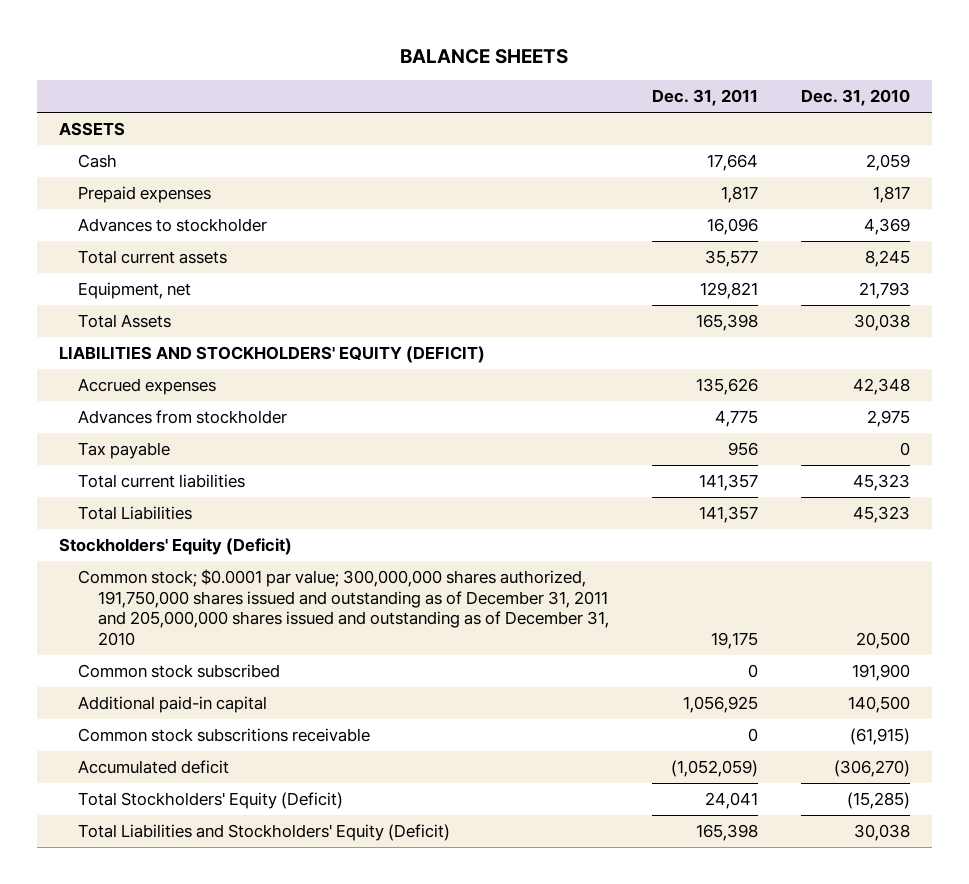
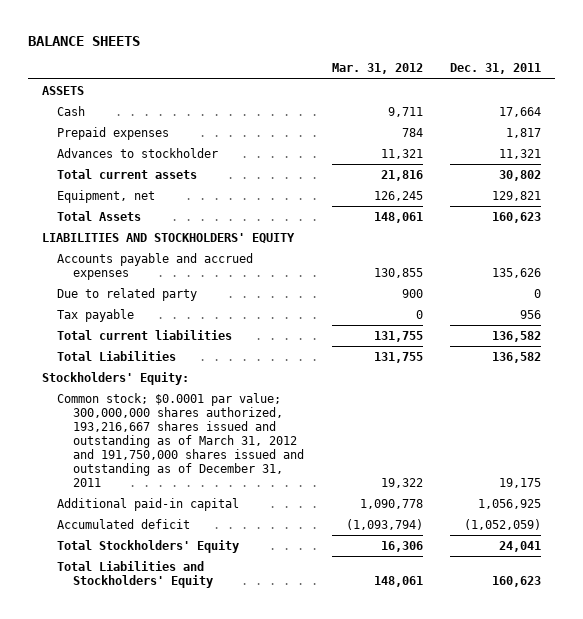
[801,89,911,107] Dec. 31, 2010 -> none
none -> [331,63,423,75] Mar. 31, 2012
[707,218,759,236] 16,096 -> [498,148,541,159] 11,321
[705,250,759,268] 35,577 -> [498,169,541,181] 30,802
[78,410,288,425] Advances from stockholder -> none
[696,314,759,332] 165,398 -> [491,211,541,223] 160,623
[58,346,485,364] LIABILITIES AND STOCKHOLDERS' EQUITY (DEFICIT) -> [41,232,295,243] LIABILITIES AND STOCKHOLDERS' EQUITY
[78,378,217,396] Accrued expenses -> [57,252,254,280] Accounts payable and accrued expenses
none -> [57,287,198,301] Due to related party
[78,664,281,679] Common stock subscribed -> none
[699,474,759,492] 141,357 -> [491,330,541,342] 136,582
[699,506,759,524] 141,357 -> [491,351,541,363] 136,582
[58,538,292,556] Stockholders' Equity (Deficit) -> [41,371,189,385] Stockholders' Equity:
[78,569,609,646] Common stock; $0.0001 par value; 300,000,000 shares authorized, 191,750,000 shares issued and outstanding as of December 31, 2011 and 205,000,000 shares issued and outstanding as of December 31, 2010 -> [57,392,305,488] Common stock; $0.0001 par value; 300,000,000 shares authorized, 193,216,667 shares issued and outstanding as of March 31, 2012 and 191,750,000 shares issued and outstanding as of December 31, 2011
[78,728,371,743] Common stock subscritions receivable -> none
[78,792,344,810] Total Stockholders' Equity (Deficit) -> [57,539,240,553] Total Stockholders' Equity
[78,824,451,842] Total Liabilities and Stockholders' Equity (Deficit) -> [57,560,214,588] Total Liabilities and Stockholders' Equity
[696,824,759,842] 165,398 -> [491,575,541,587] 160,623

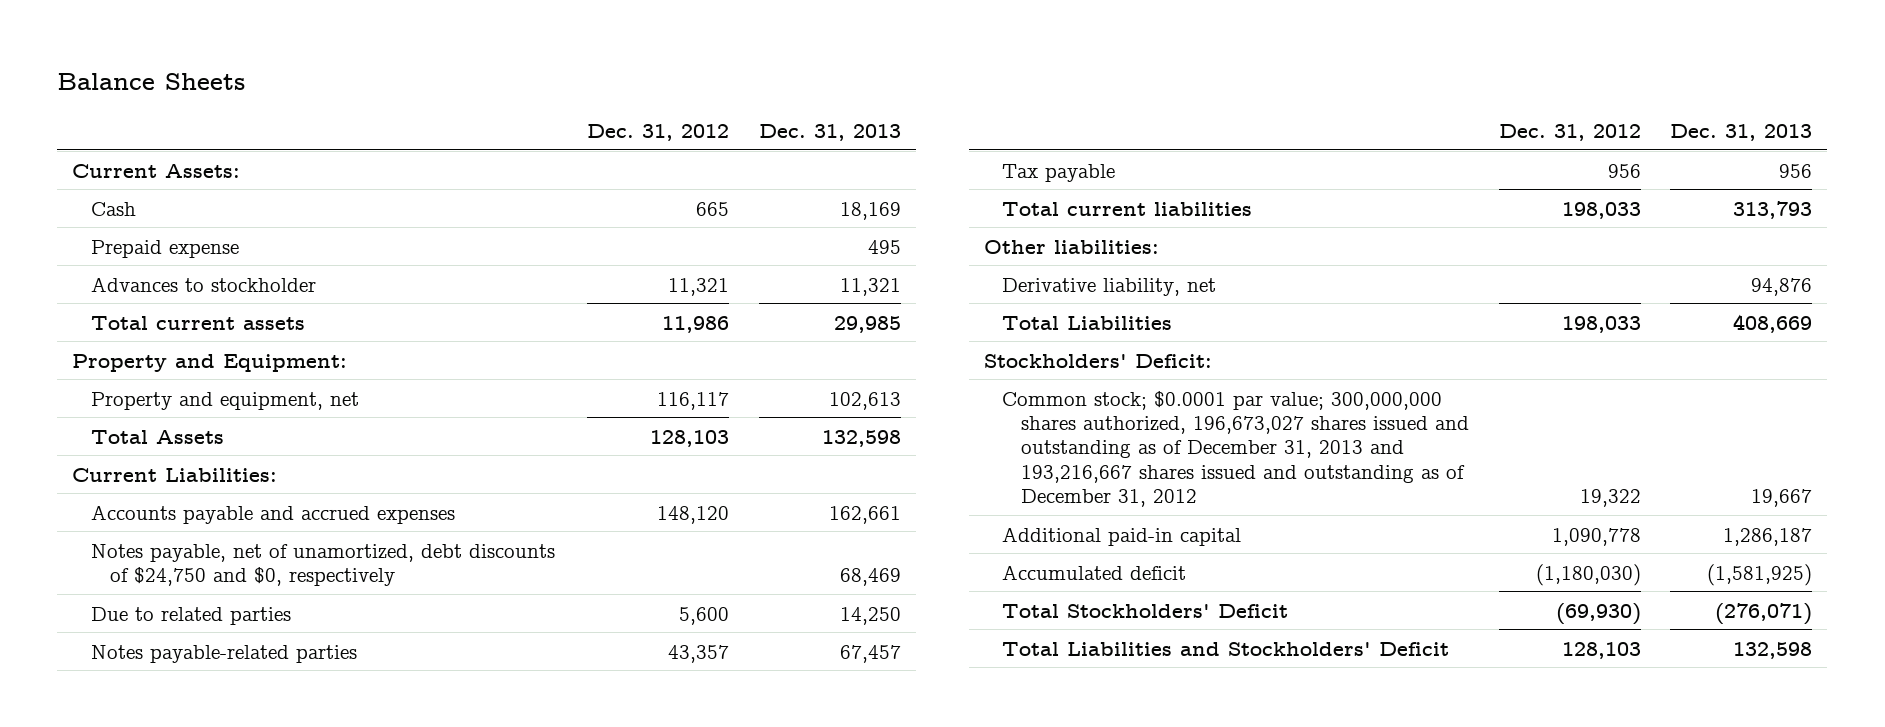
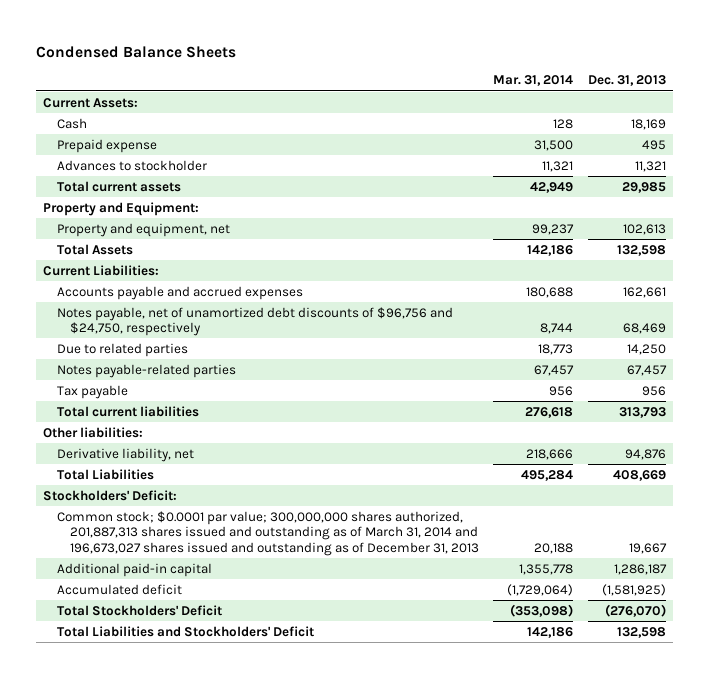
[57,73,246,91] Balance Sheets -> [35,45,236,58] Condensed Balance Sheets
[587,123,730,141] Dec. 31, 2012 -> none
none -> [493,75,574,87] Mar. 31, 2014
[90,543,555,586] Notes payable, net of unamortized, debt discounts of $24,750 and $0, respectively -> [56,306,453,337] Notes payable, net of unamortized debt discounts of $96,756 and $24,750, respectively
[1002,390,1470,508] Common stock; $0.0001 par value; 300,000,000 shares authorized, 196,673,027 shares issued and outstanding as of December 31, 2013 and 193,216,667 shares issued and outstanding as of December 31, 2012 -> [56,510,480,556] Common stock; $0.0001 par value; 300,000,000 shares authorized, 201,887,313 shares issued and outstanding as of March 31, 2014 and 196,673,027 shares issued and outstanding as of December 31, 2013
[1715,602,1813,625] (276,071) -> [604,603,666,617] (276,070)

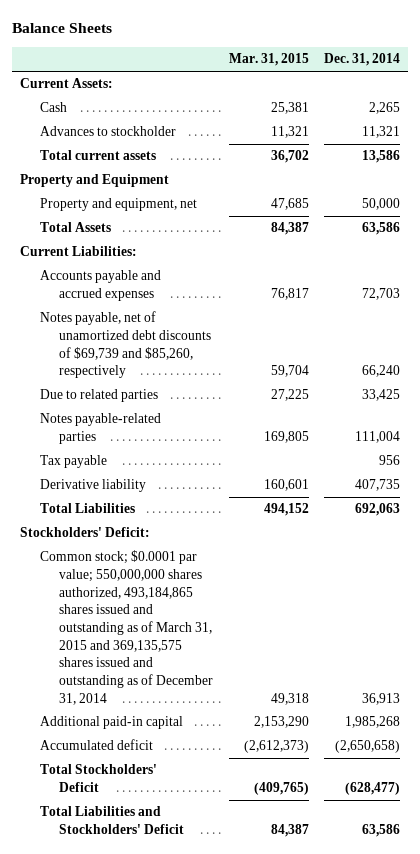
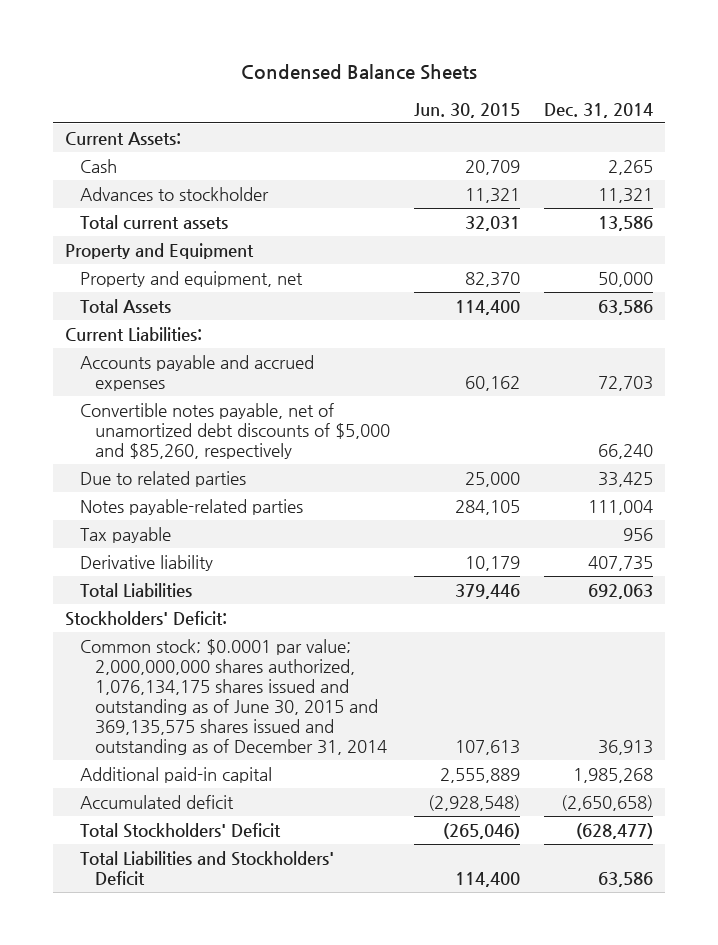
[12,23,113,34] Balance Sheets -> [241,64,478,81] Condensed Balance Sheets
[228,53,309,67] Mar. 31, 2015 -> none
none -> [414,102,521,118] Jun. 30, 2015
[39,311,212,379] Notes payable, net of unamortized debt discounts of $69,739 and $85,260, respectively -> [79,402,390,459] Convertible notes payable, net of unamortized debt discounts of $5,000 and $85,260, respectively
[39,550,214,705] Common stock; $0.0001 par value; 550,000,000 shares authorized, 493,184,865 shares issued and outstanding as of March 31, 2015 and 369,135,575 shares issued and outstanding as of December 31, 2014 -> [79,638,387,756] Common stock; $0.0001 par value; 2,000,000,000 shares authorized, 1,076,134,175 shares issued and outstanding as of June 30, 2015 and 369,135,575 shares issued and outstanding as of December 31, 2014

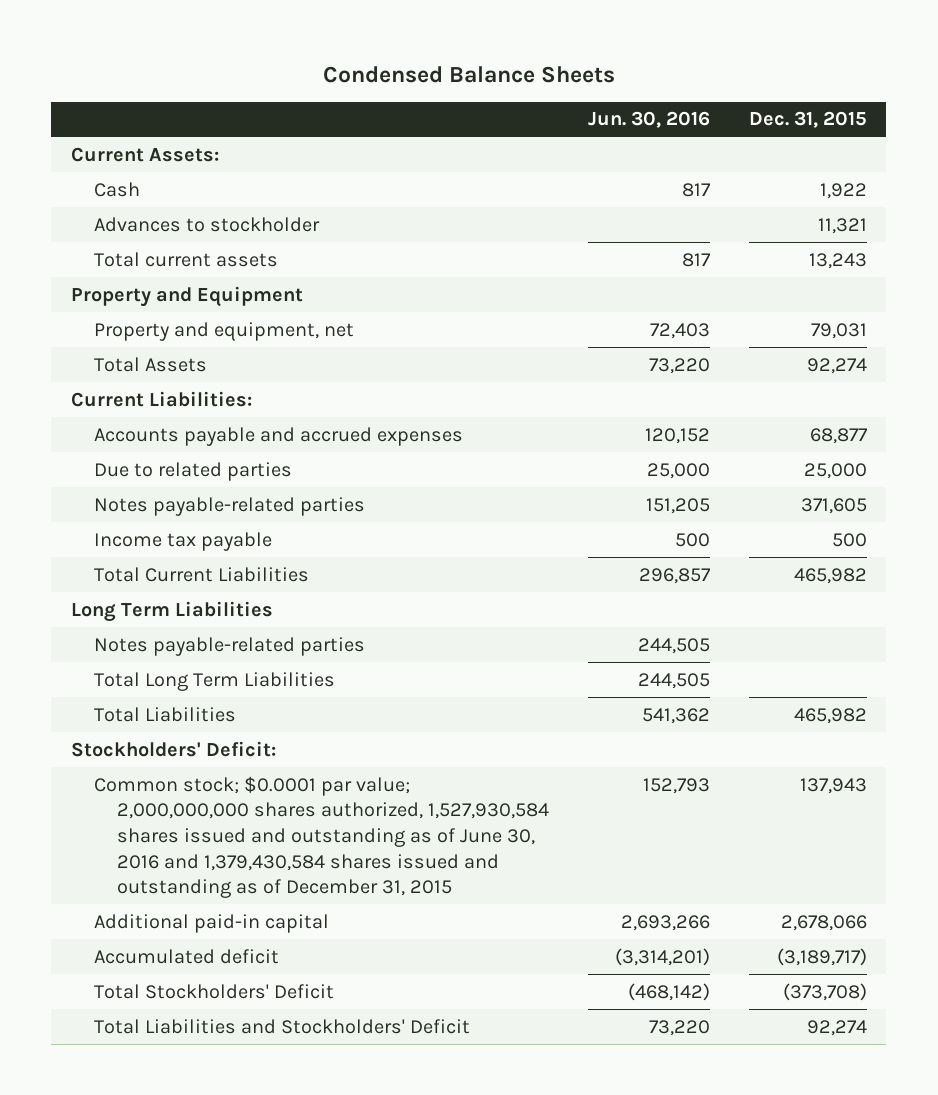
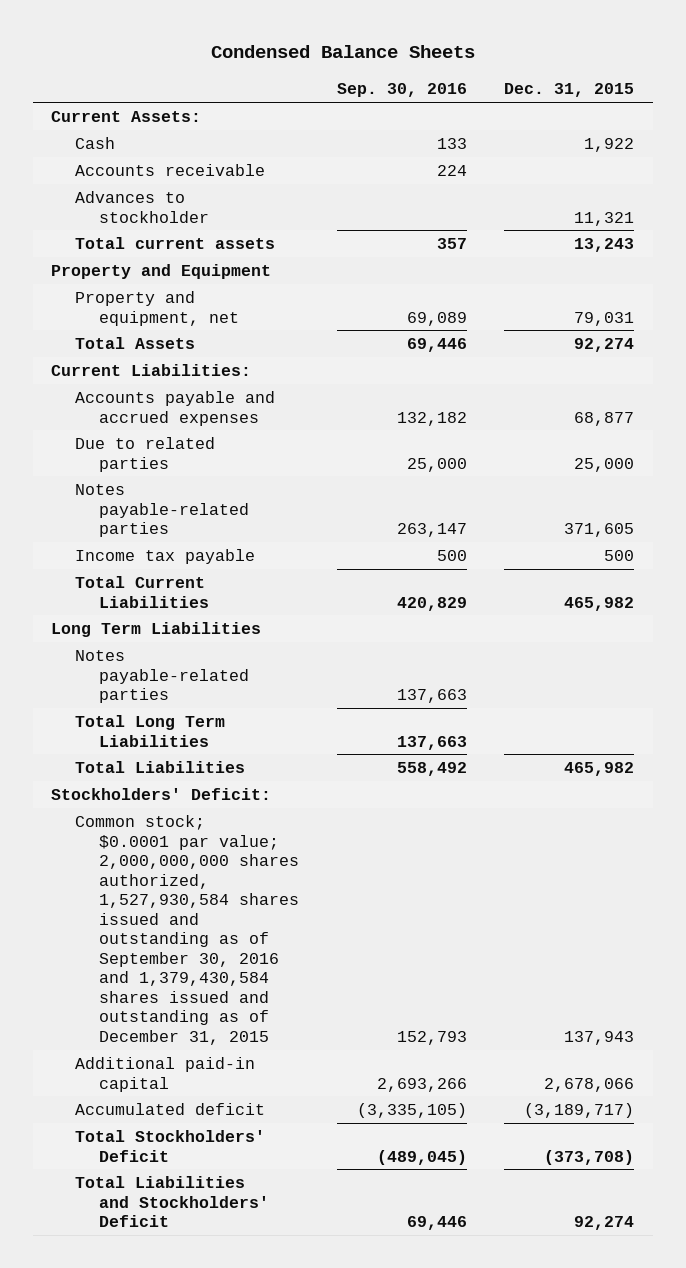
[588,111,711,129] Jun. 30, 2016 -> none
none -> [336,83,467,98] Sep. 30, 2016
none -> [75,163,266,176] Accounts receivable
[94,775,550,899] Common stock; $0.0001 par value; 2,000,000,000 shares authorized, 1,527,930,584 shares issued and outstanding as of June 30, 2016 and 1,379,430,584 shares issued and outstanding as of December 31, 2015 -> [75,814,299,1045] Common stock; $0.0001 par value; 2,000,000,000 shares authorized, 1,527,930,584 shares issued and outstanding as of September 30, 2016 and 1,379,430,584 shares issued and outstanding as of December 31, 2015

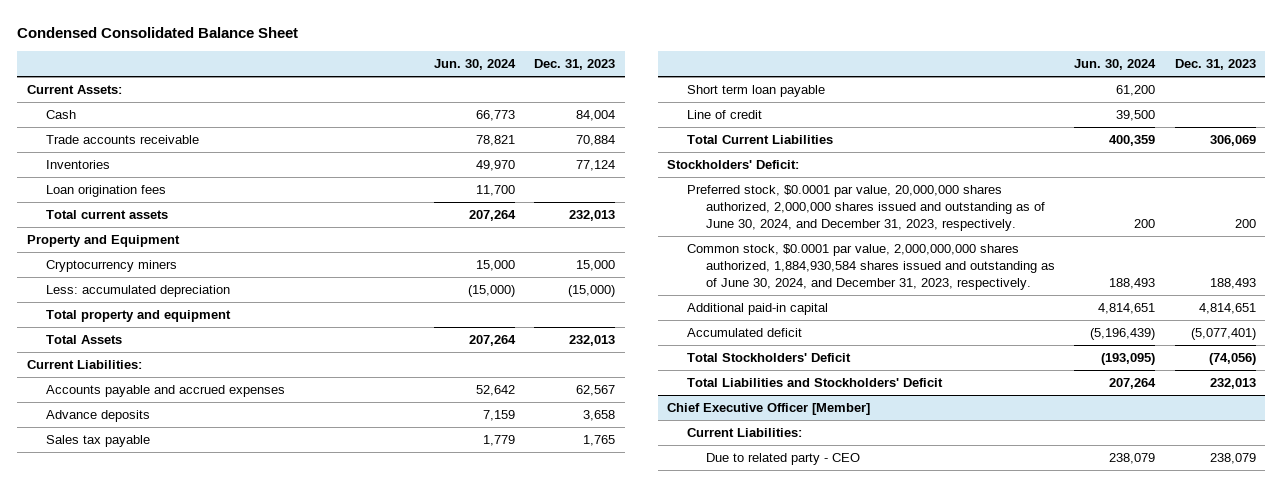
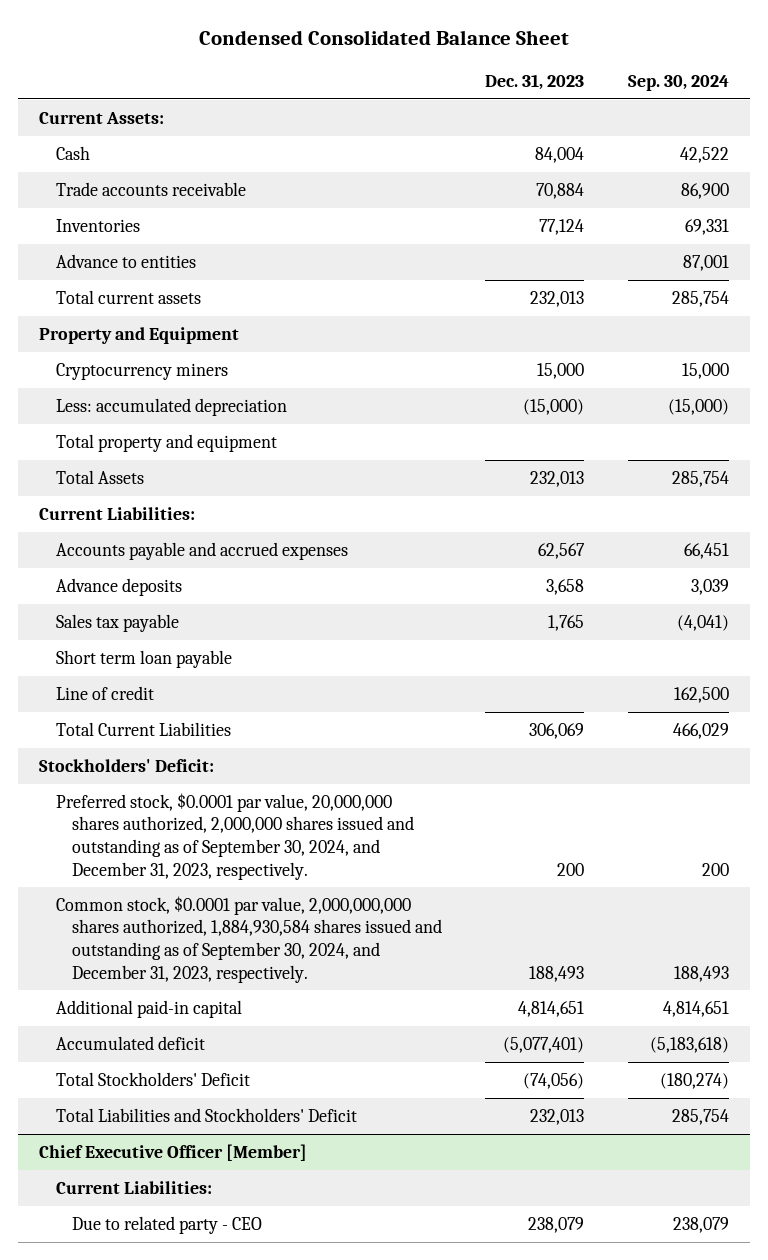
[433,59,516,71] Jun. 30, 2024 -> none
none -> [627,75,729,92] Sep. 30, 2024
[46,185,167,198] Loan origination fees -> none
none -> [55,253,196,268] Advance to entities
[686,185,1046,231] Preferred stock, $0.0001 par value, 20,000,000 shares authorized, 2,000,000 shares issued and outstanding as of June 30, 2024, and December 31, 2023, respectively. -> [55,792,414,880] Preferred stock, $0.0001 par value, 20,000,000 shares authorized, 2,000,000 shares issued and outstanding as of September 30, 2024, and December 31, 2023, respectively.
[686,244,1056,290] Common stock, $0.0001 par value, 2,000,000,000 shares authorized, 1,884,930,584 shares issued and outstanding as of June 30, 2024, and December 31, 2023, respectively. -> [55,895,442,983] Common stock, $0.0001 par value, 2,000,000,000 shares authorized, 1,884,930,584 shares issued and outstanding as of September 30, 2024, and December 31, 2023, respectively.

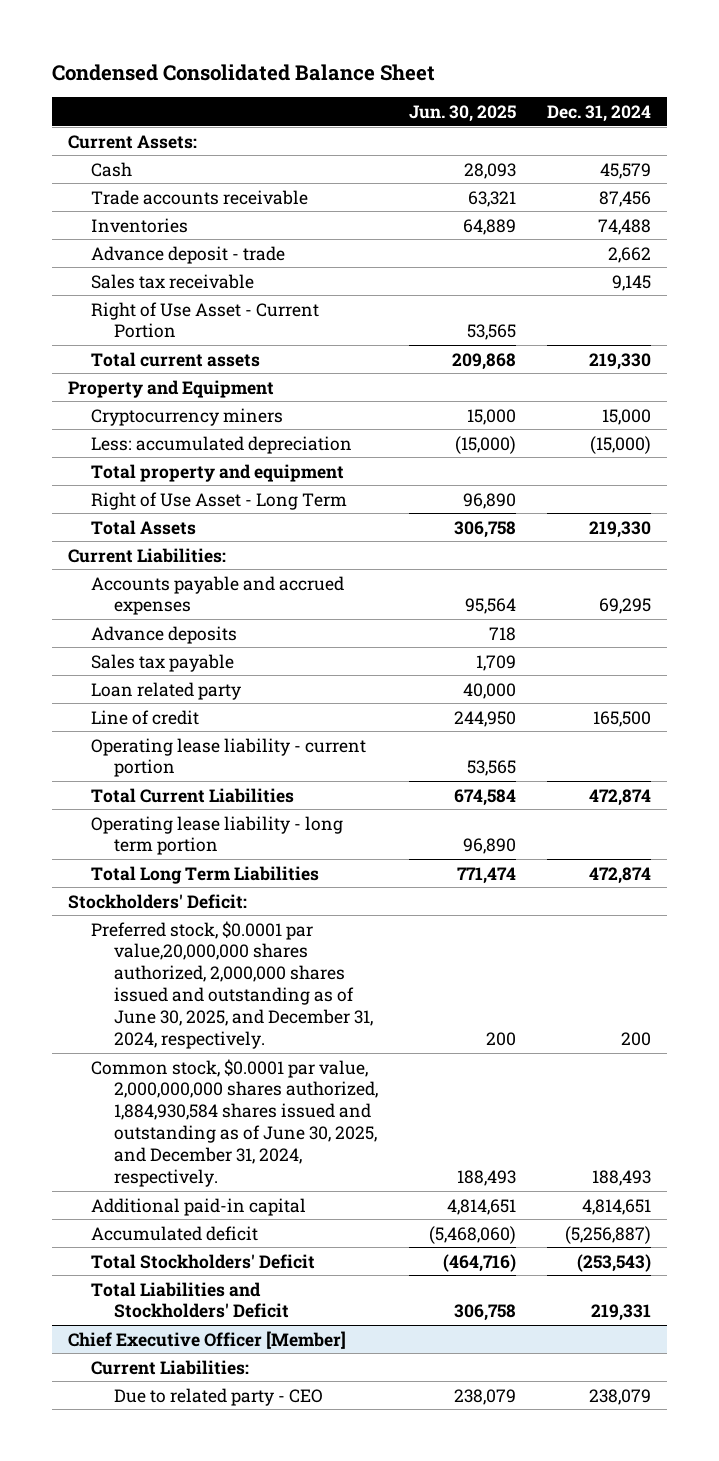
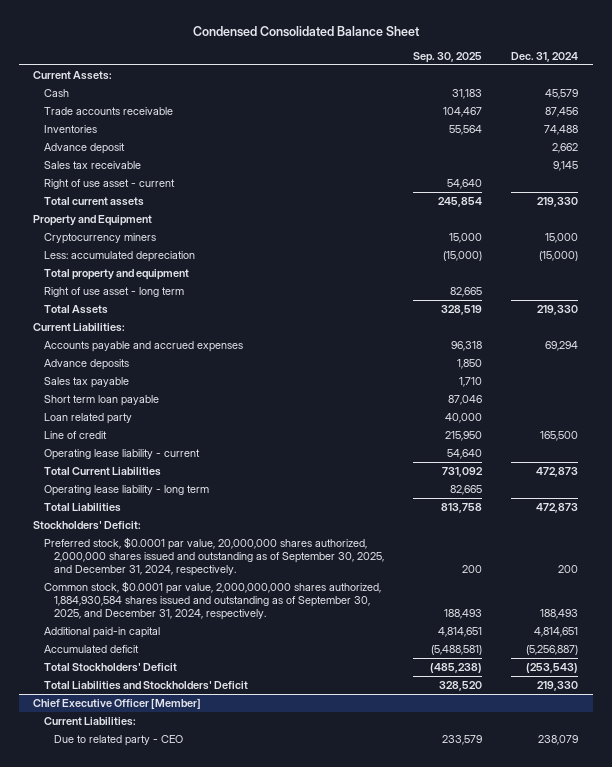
[409,104,517,122] Jun. 30, 2025 -> none
none -> [413,51,483,63] Sep. 30, 2025
[91,245,286,264] Advance deposit - trade -> [43,142,125,154] Advance deposit
[91,301,320,339] Right of Use Asset - Current Portion -> [43,178,175,189] Right of use asset - current
[91,491,348,510] Right of Use Asset - Long Term -> [43,286,184,297] Right of use asset - long term
[599,598,652,615] 69,295 -> [545,340,579,351] 69,294
none -> [43,394,159,406] Short term loan payable
[91,737,367,778] Operating lease liability - current portion -> [43,448,200,460] Operating lease liability - current
[589,788,652,806] 472,874 -> [536,466,579,477] 472,873
[91,815,344,856] Operating lease liability - long term portion -> [43,484,209,496] Operating lease liability - long term
[91,865,320,884] Total Long Term Liabilities -> [43,502,121,512] Total Liabilities
[589,866,652,884] 472,874 -> [536,502,579,513] 472,873
[91,920,374,1050] Preferred stock, $0.0001 par value,20,000,000 shares authorized, 2,000,000 shares issued and outstanding as of June 30, 2025, and December 31, 2024, respectively. -> [43,536,384,576] Preferred stock, $0.0001 par value, 20,000,000 shares authorized, 2,000,000 shares issued and outstanding as of September 30, 2025, and December 31, 2024, respectively.
[91,1058,379,1188] Common stock, $0.0001 par value, 2,000,000,000 shares authorized, 1,884,930,584 shares issued and outstanding as of June 30, 2025, and December 31, 2024, respectively. -> [43,580,381,620] Common stock, $0.0001 par value, 2,000,000,000 shares authorized, 1,884,930,584 shares issued and outstanding as of September 30, 2025, and December 31, 2024, respectively.
[591,1304,652,1322] 219,331 -> [537,680,579,691] 219,330

